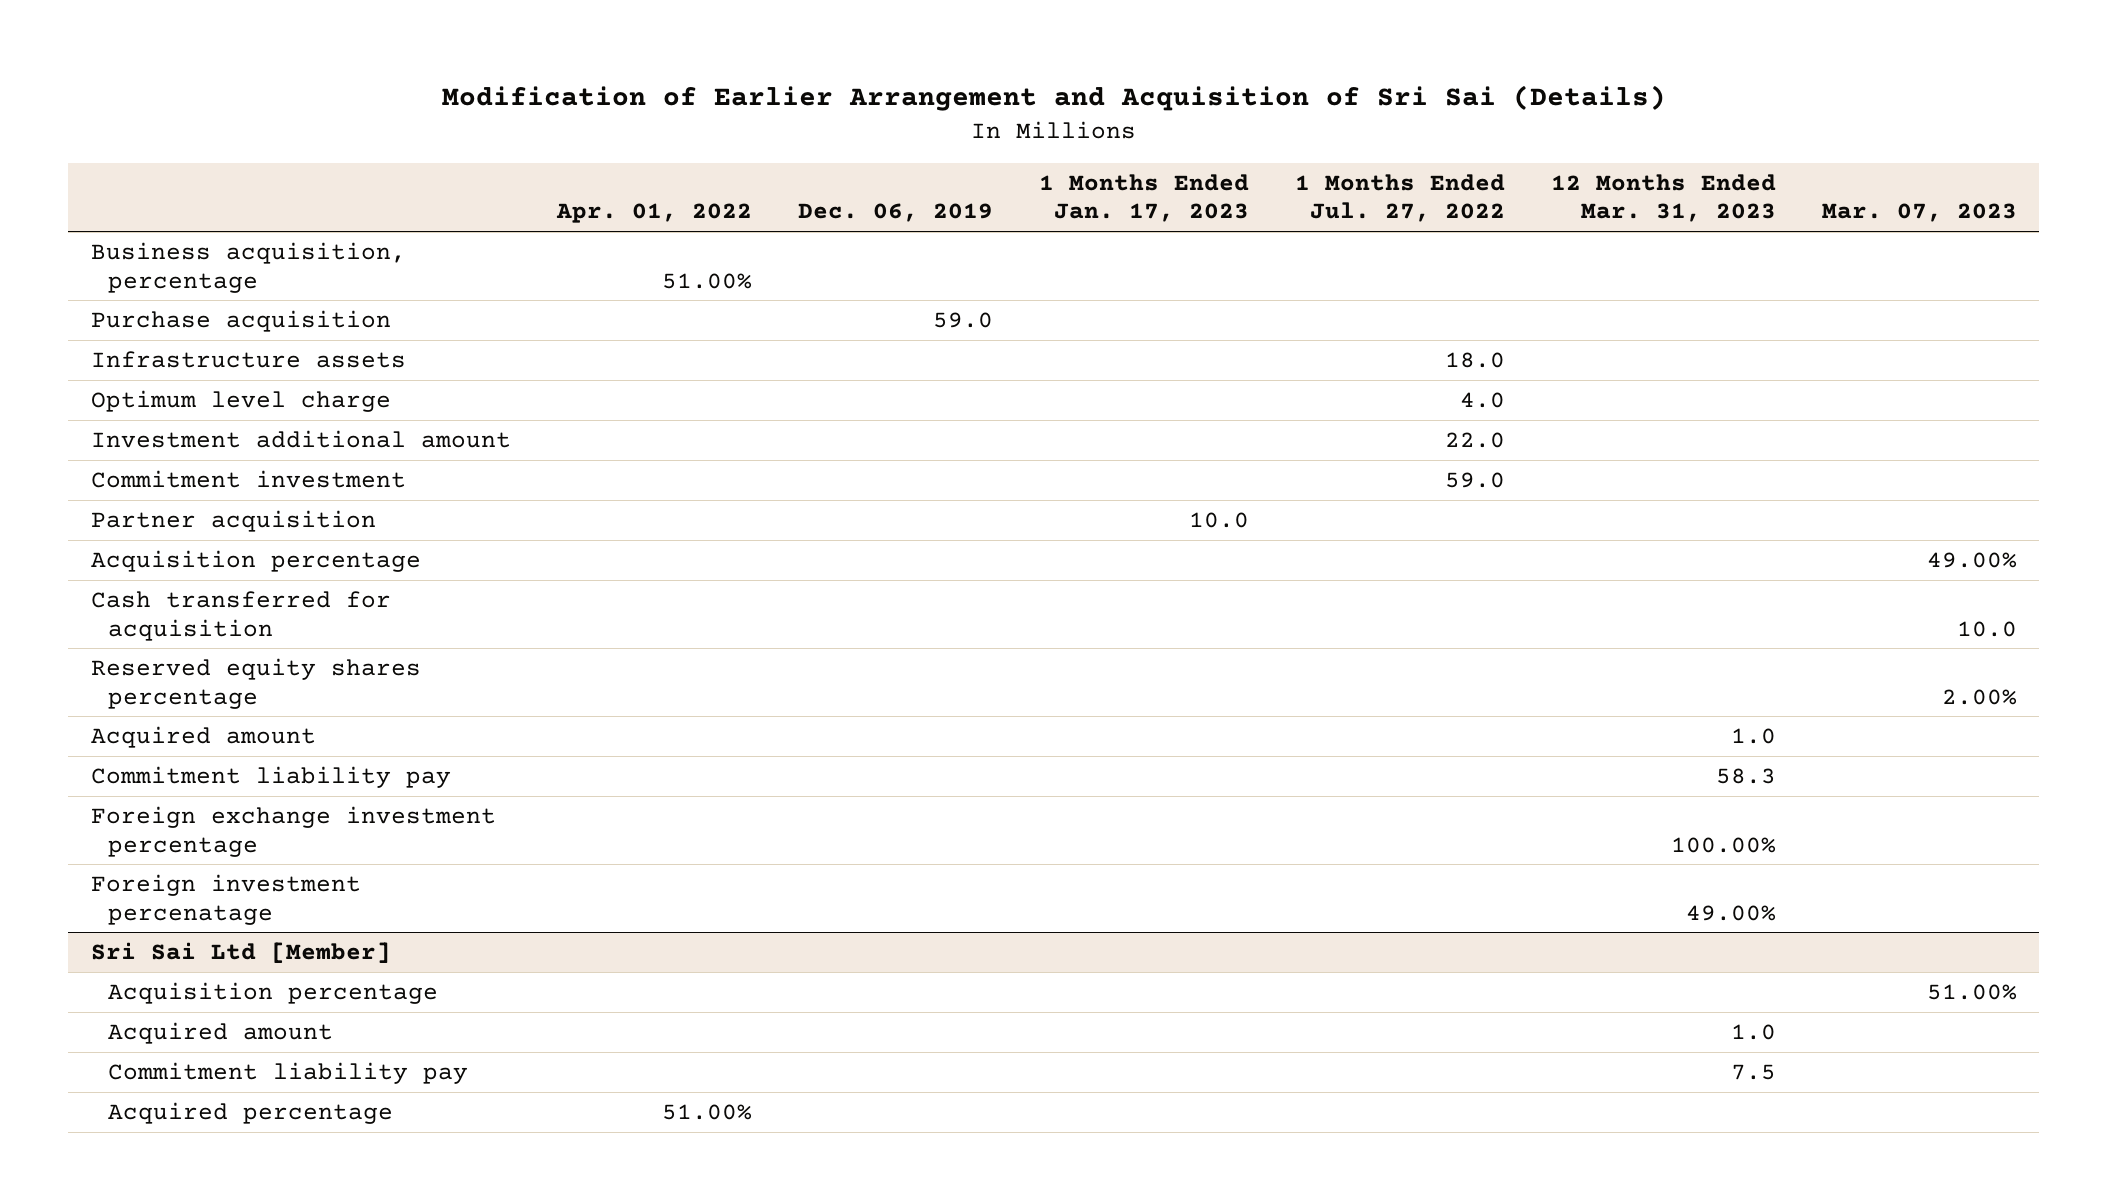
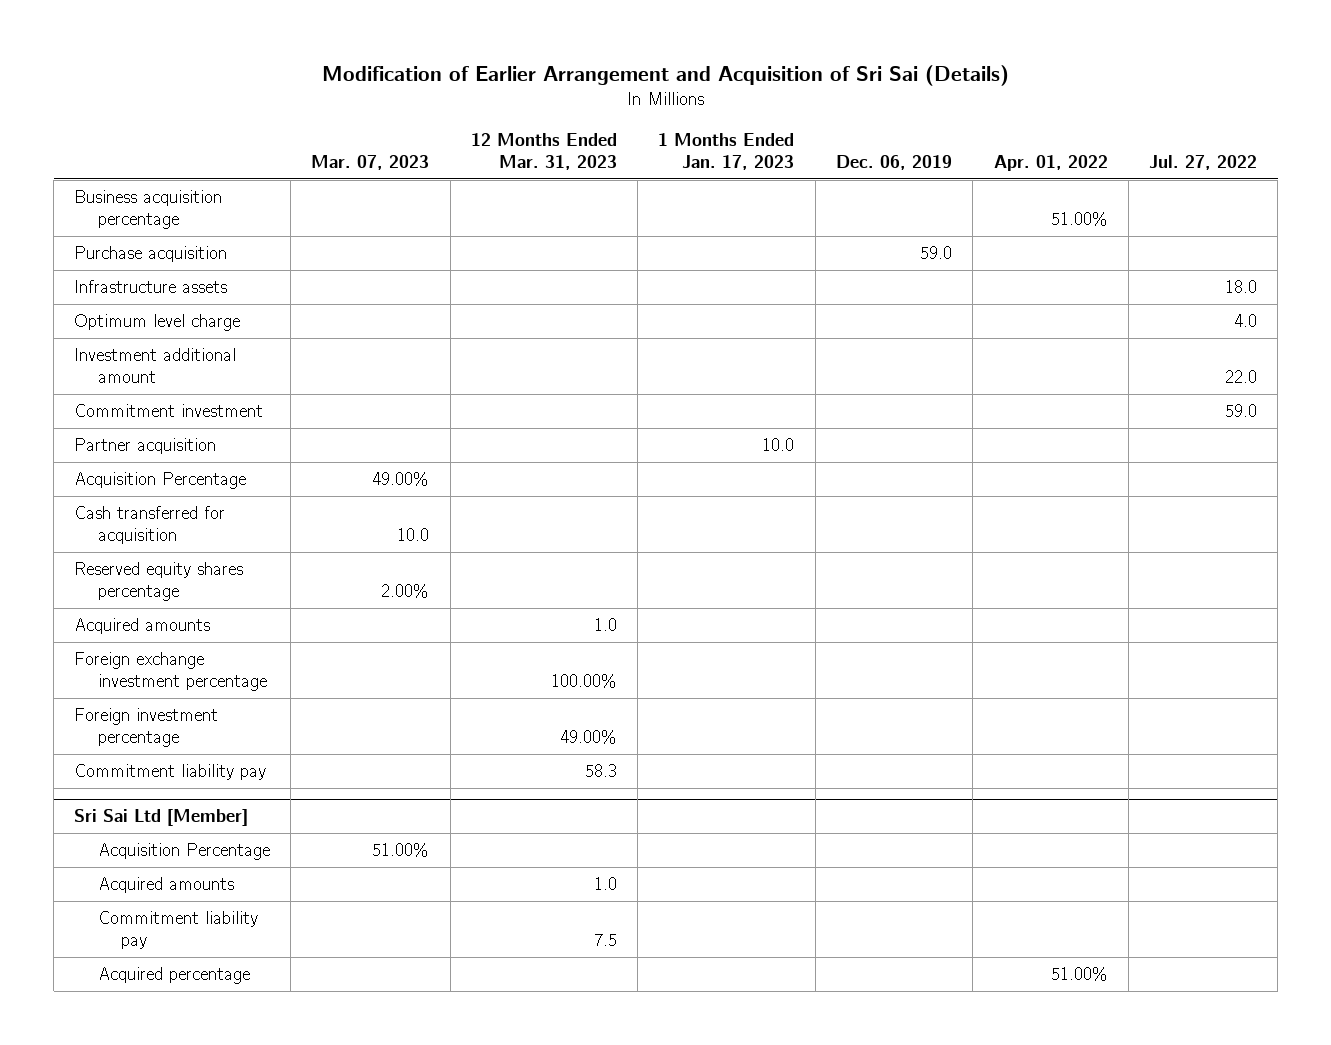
[1294,173,1505,223] 1 Months Ended Jul. 27, 2022 -> none
none -> [1149,155,1258,171] Jul. 27, 2022
[90,241,406,293] Business acquisition, percentage -> [74,190,223,230] Business acquisition percentage
[90,549,421,572] Acquisition percentage -> [74,472,247,490] Acquisition Percentage
[90,725,316,748] Acquired amount -> [74,618,211,635] Acquired amounts
[90,873,361,925] Foreign investment percenatage -> [74,708,219,748] Foreign investment percentage
[90,765,451,788] Commitment liability pay -> [74,764,267,781] Commitment liability pay
[108,981,439,1004] Acquisition percentage -> [97,843,270,861] Acquisition Percentage
[108,1021,334,1044] Acquired amount -> [97,877,234,894] Acquired amounts

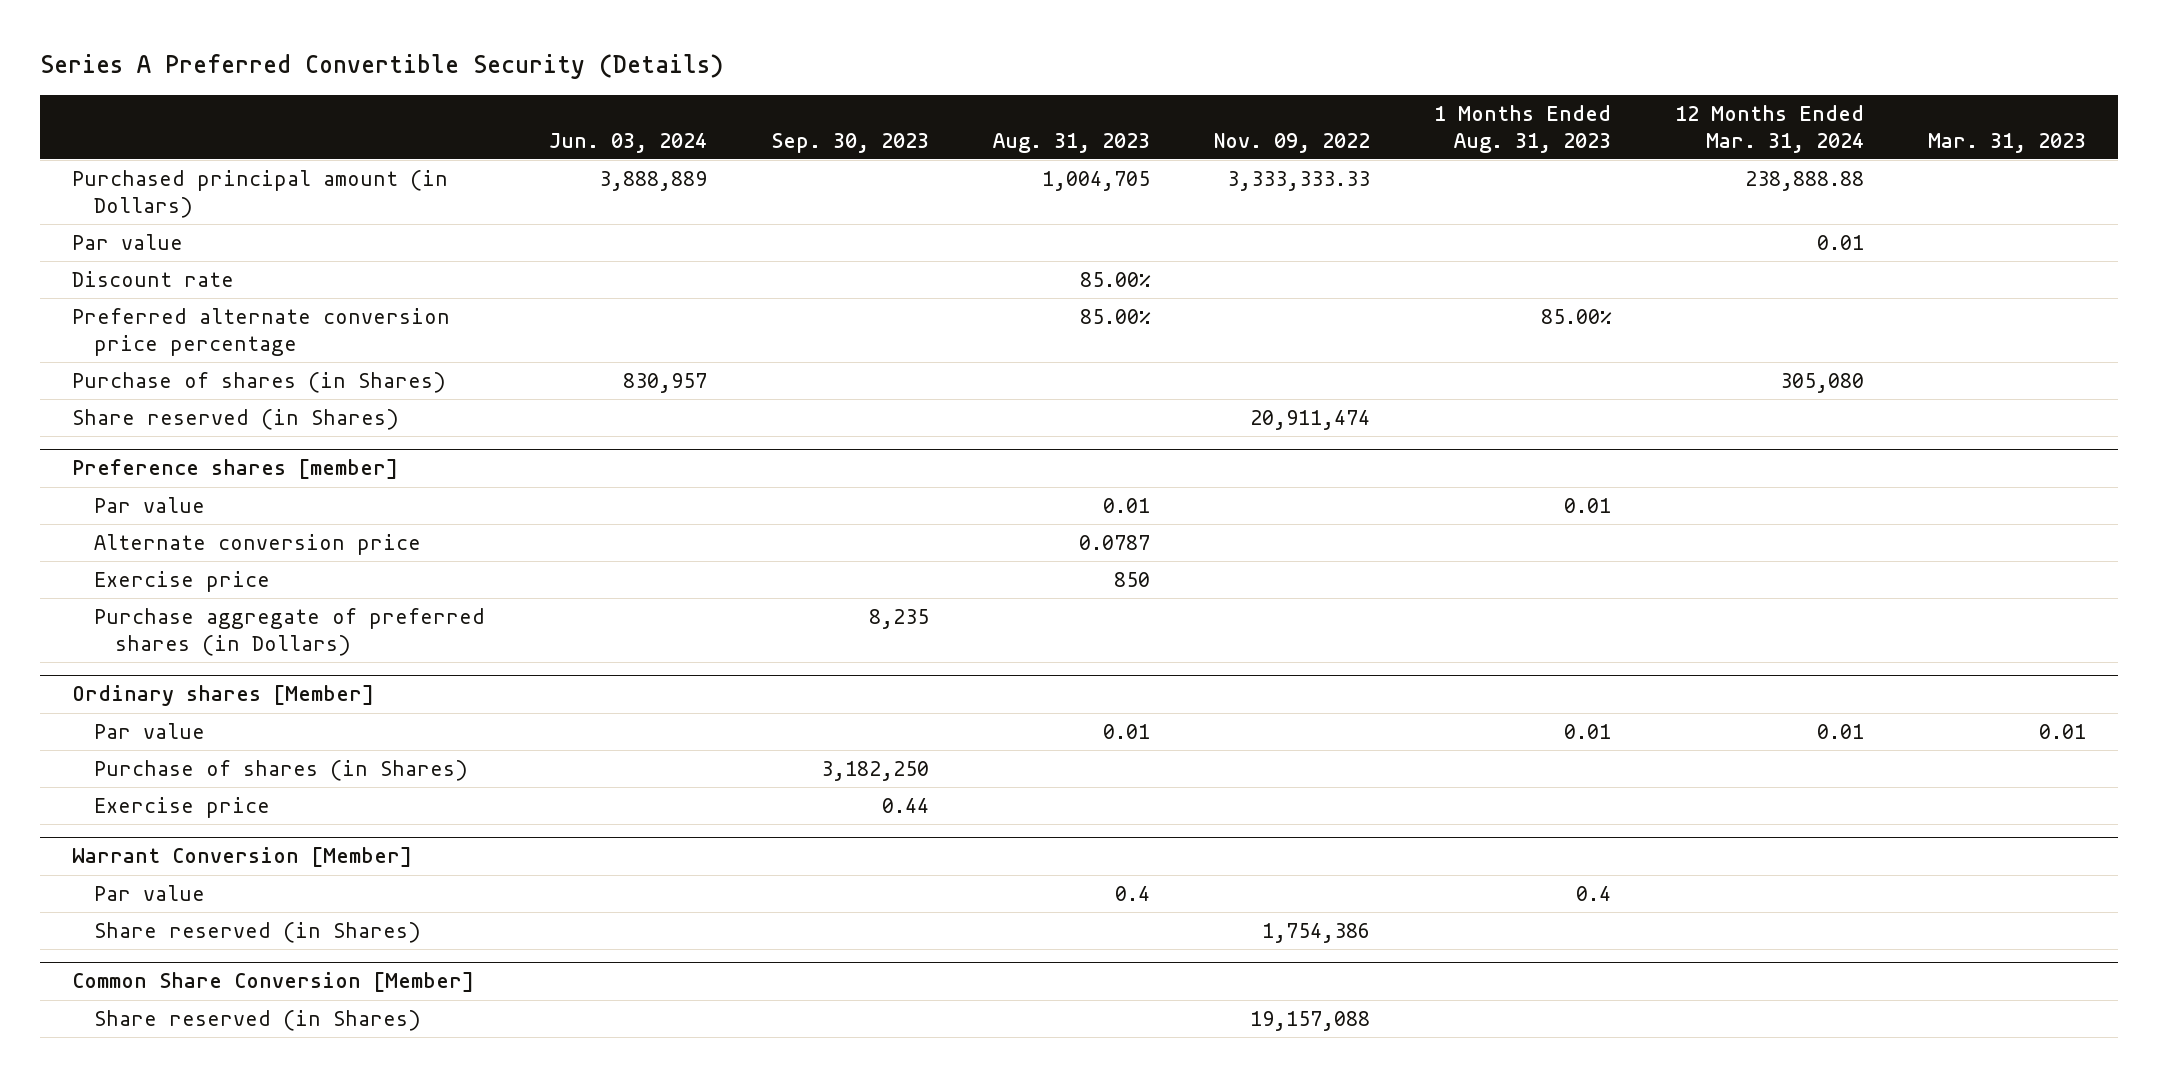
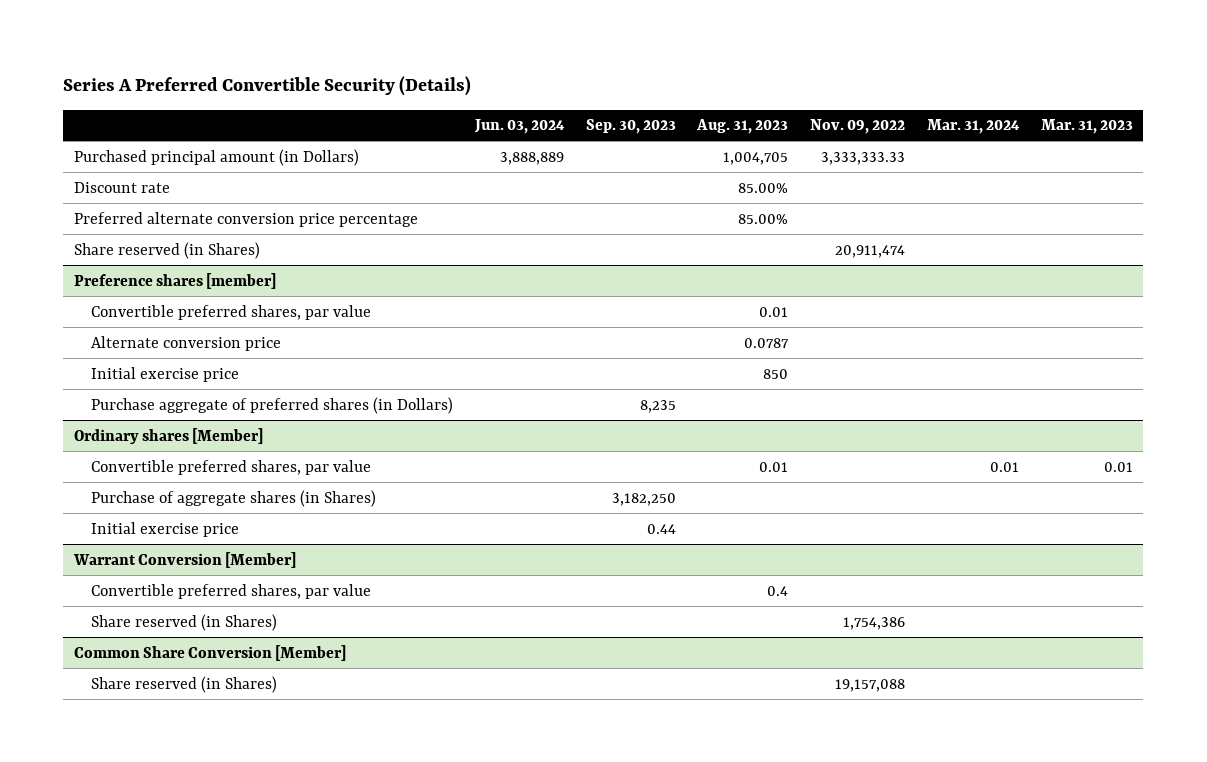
[1433,104,1611,153] 1 Months Ended Aug. 31, 2023 -> none
[1674,104,1864,153] 12 Months Ended Mar. 31, 2024 -> none
none -> [926,119,1020,135] Mar. 31, 2024
[72,234,184,251] Par value -> none
[72,372,447,394] Purchase of shares (in Shares) -> none
[93,497,205,514] Par value -> [91,304,372,320] Convertible preferred shares, par value
[93,571,270,593] Exercise price -> [91,366,240,382] Initial exercise price
[93,723,205,740] Par value -> [91,459,372,475] Convertible preferred shares, par value
[93,760,468,782] Purchase of shares (in Shares) -> [91,489,377,507] Purchase of aggregate shares (in Shares)
[93,797,270,819] Exercise price -> [91,521,240,537] Initial exercise price
[93,885,205,902] Par value -> [91,583,372,599] Convertible preferred shares, par value

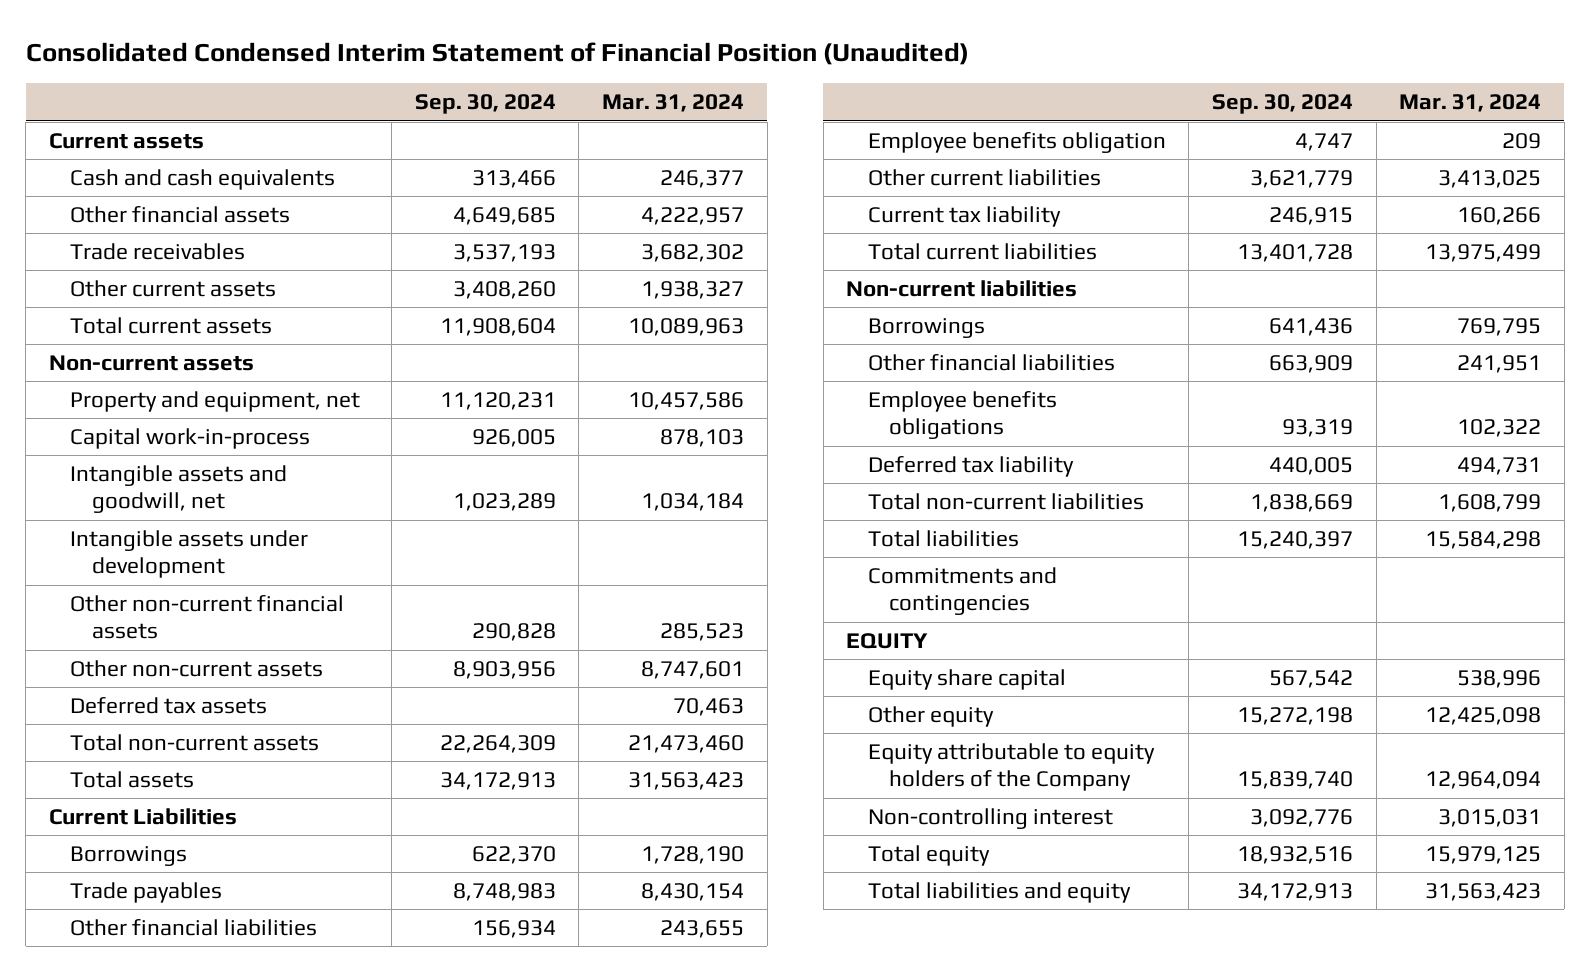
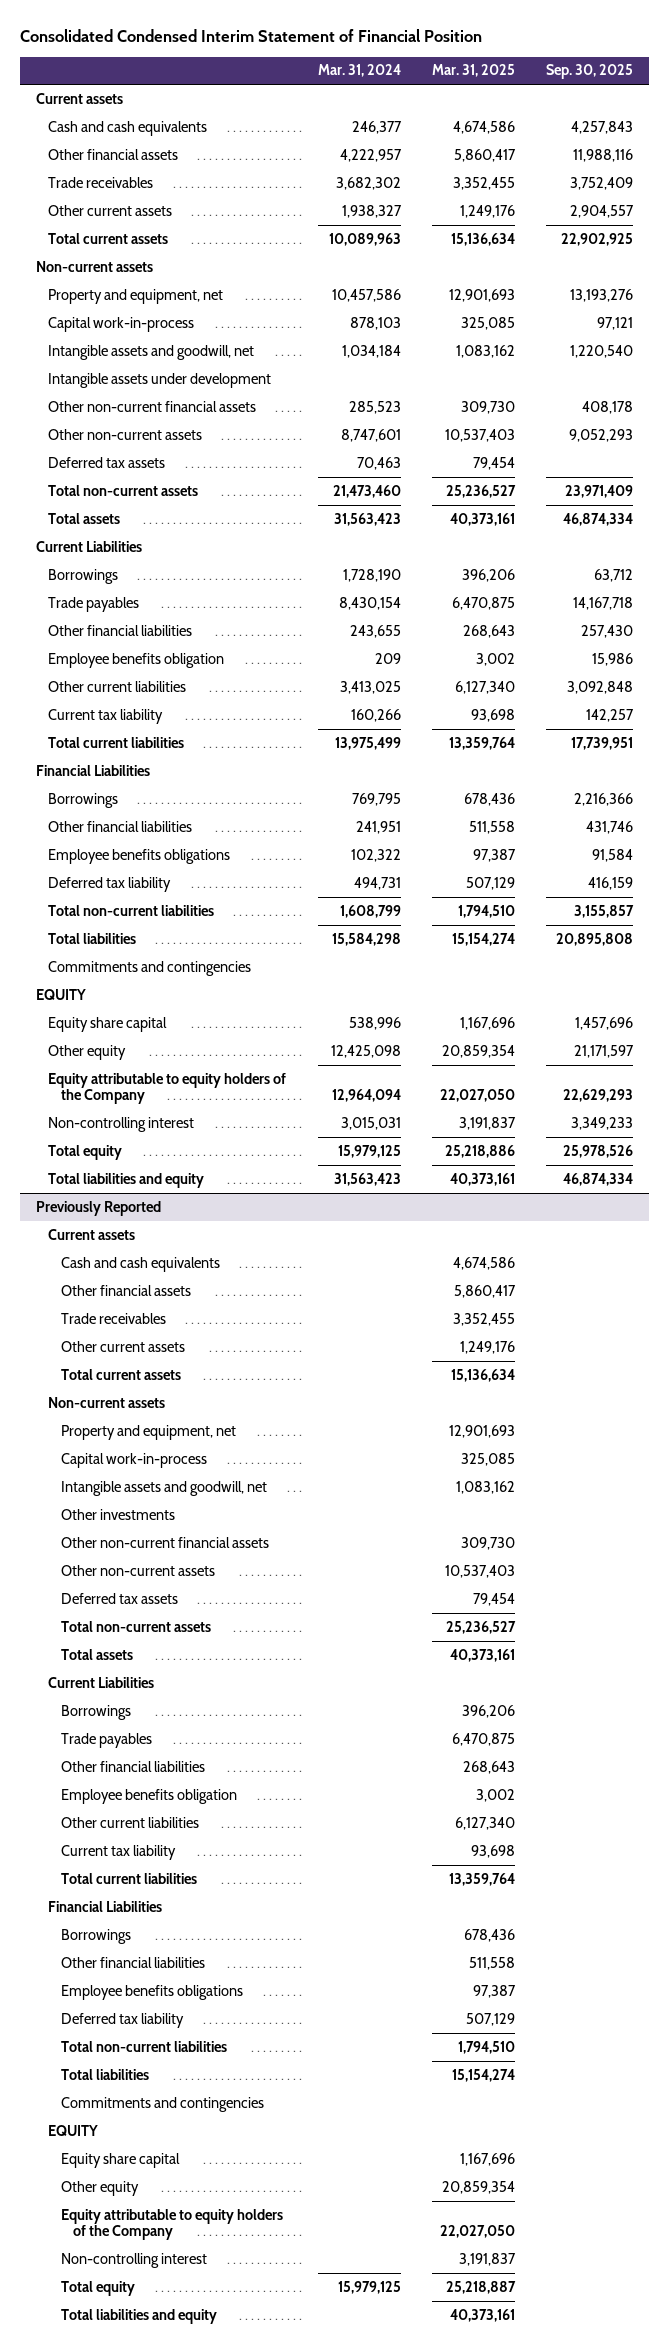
[25,41,969,65] Consolidated Condensed Interim Statement of Financial Position (Unaudited) -> [20,29,483,43] Consolidated Condensed Interim Statement of Financial Position
[414,94,556,115] Sep. 30, 2024 -> none
none -> [431,64,515,78] Mar. 31, 2025
none -> [546,64,634,80] Sep. 30, 2025
[846,280,1078,298] Non-current liabilities -> none
none -> [35,764,150,776] Financial Liabilities
none -> [35,1200,161,1216] Previously Reported
none -> [48,1228,136,1240] Current assets
none -> [60,1256,220,1272] Cash and cash equivalents
none -> [60,1284,191,1296] Other financial assets
none -> [60,1312,166,1324] Trade receivables
none -> [60,1340,185,1352] Other current assets
none -> [60,1368,181,1380] Total current assets
none -> [48,1396,166,1408] Non-current assets
none -> [60,1424,236,1440] Property and equipment, net
none -> [60,1452,207,1468] Capital work-in-process
none -> [60,1480,267,1496] Intangible assets and goodwill, net
none -> [60,1508,175,1520] Other investments
none -> [60,1536,269,1548] Other non-current financial assets
none -> [60,1564,215,1576] Other non-current assets
none -> [60,1592,178,1604] Deferred tax assets
none -> [60,1620,211,1632] Total non-current assets
none -> [60,1648,133,1660] Total assets
none -> [48,1676,155,1688] Current Liabilities
none -> [60,1704,131,1720] Borrowings
none -> [60,1732,152,1748] Trade payables
none -> [60,1760,205,1772] Other financial liabilities
none -> [60,1788,237,1804] Employee benefits obligation
none -> [60,1816,199,1828] Other current liabilities
none -> [60,1844,176,1860] Current tax liability
none -> [60,1872,197,1884] Total current liabilities
none -> [48,1900,163,1912] Financial Liabilities
none -> [60,1928,131,1944] Borrowings
none -> [60,1956,205,1968] Other financial liabilities
none -> [60,1984,243,2000] Employee benefits obligations
none -> [60,2012,184,2028] Deferred tax liability
none -> [60,2040,227,2052] Total non-current liabilities
none -> [60,2068,149,2080] Total liabilities
none -> [60,2096,264,2112] Commitments and contingencies
none -> [48,2124,99,2136] EQUITY
none -> [60,2152,180,2168] Equity share capital
none -> [60,2180,139,2196] Other equity
none -> [60,2208,283,2241] Equity attributable to equity holders of the Company
none -> [60,2252,207,2268] Non-controlling interest
none -> [60,2280,135,2296] Total equity
none -> [60,2308,217,2324] Total liabilities and equity

